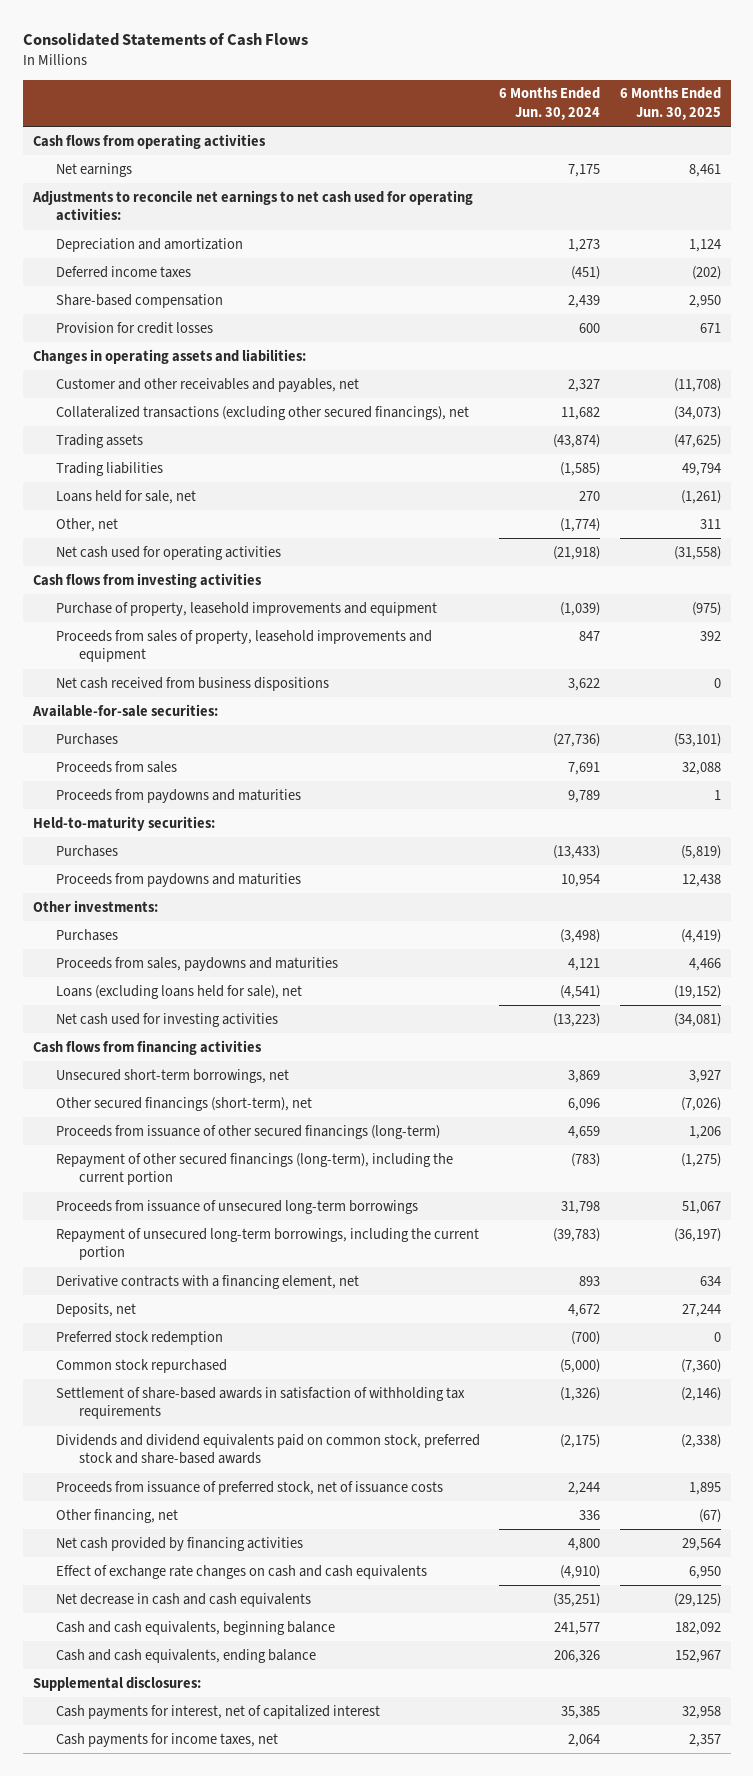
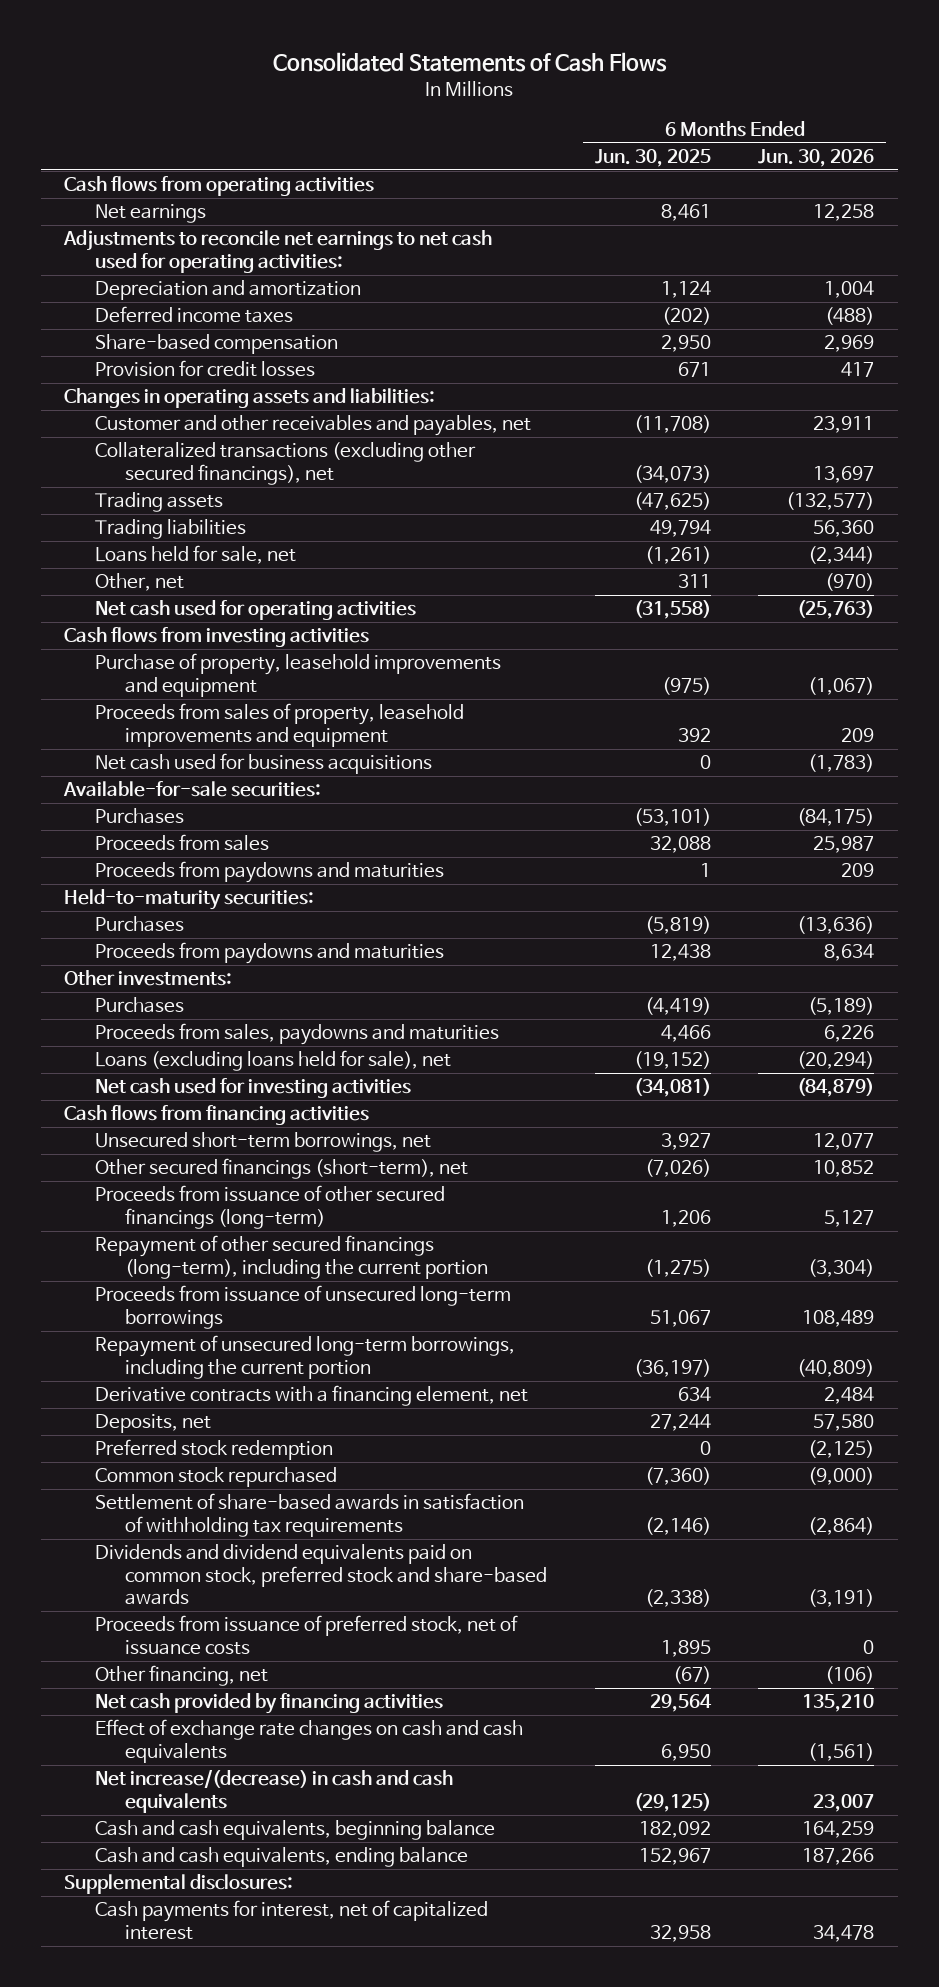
[499,87,601,120] 6 Months Ended Jun. 30, 2024 -> none
none -> [758,148,875,167] Jun. 30, 2026
[55,676,329,691] Net cash received from business dispositions -> [94,753,432,775] Net cash used for business acquisitions
[55,1592,311,1607] Net decrease in cash and cash equivalents -> [94,1769,453,1813] Net increase/(decrease) in cash and cash equivalents
[55,1732,278,1747] Cash payments for income taxes, net -> none

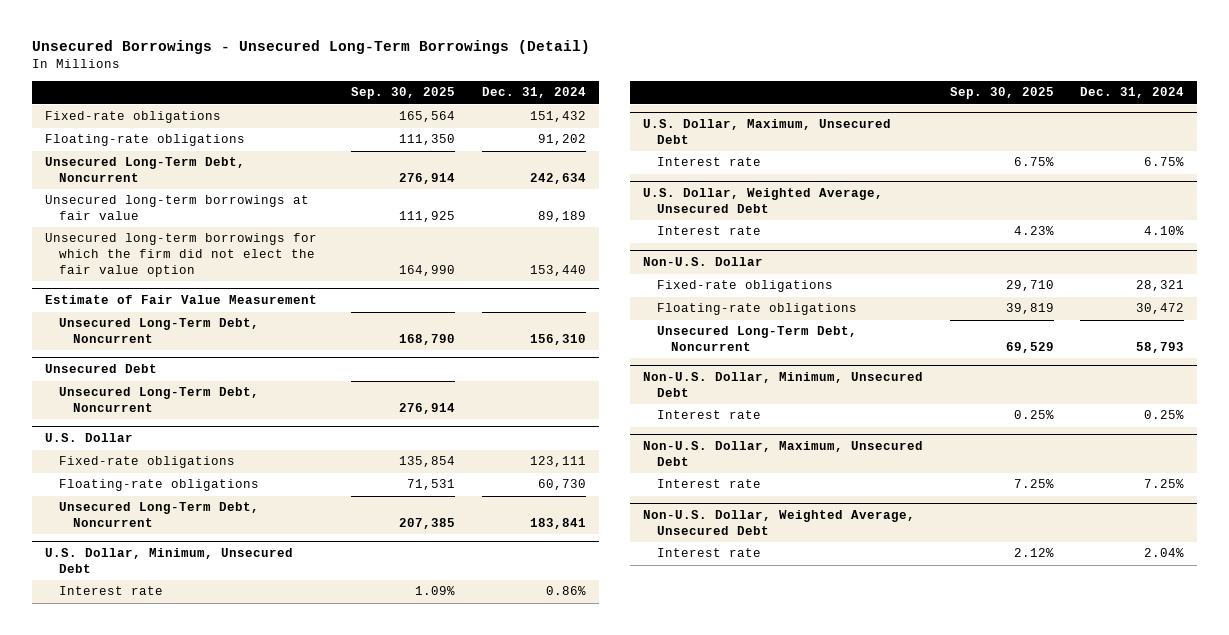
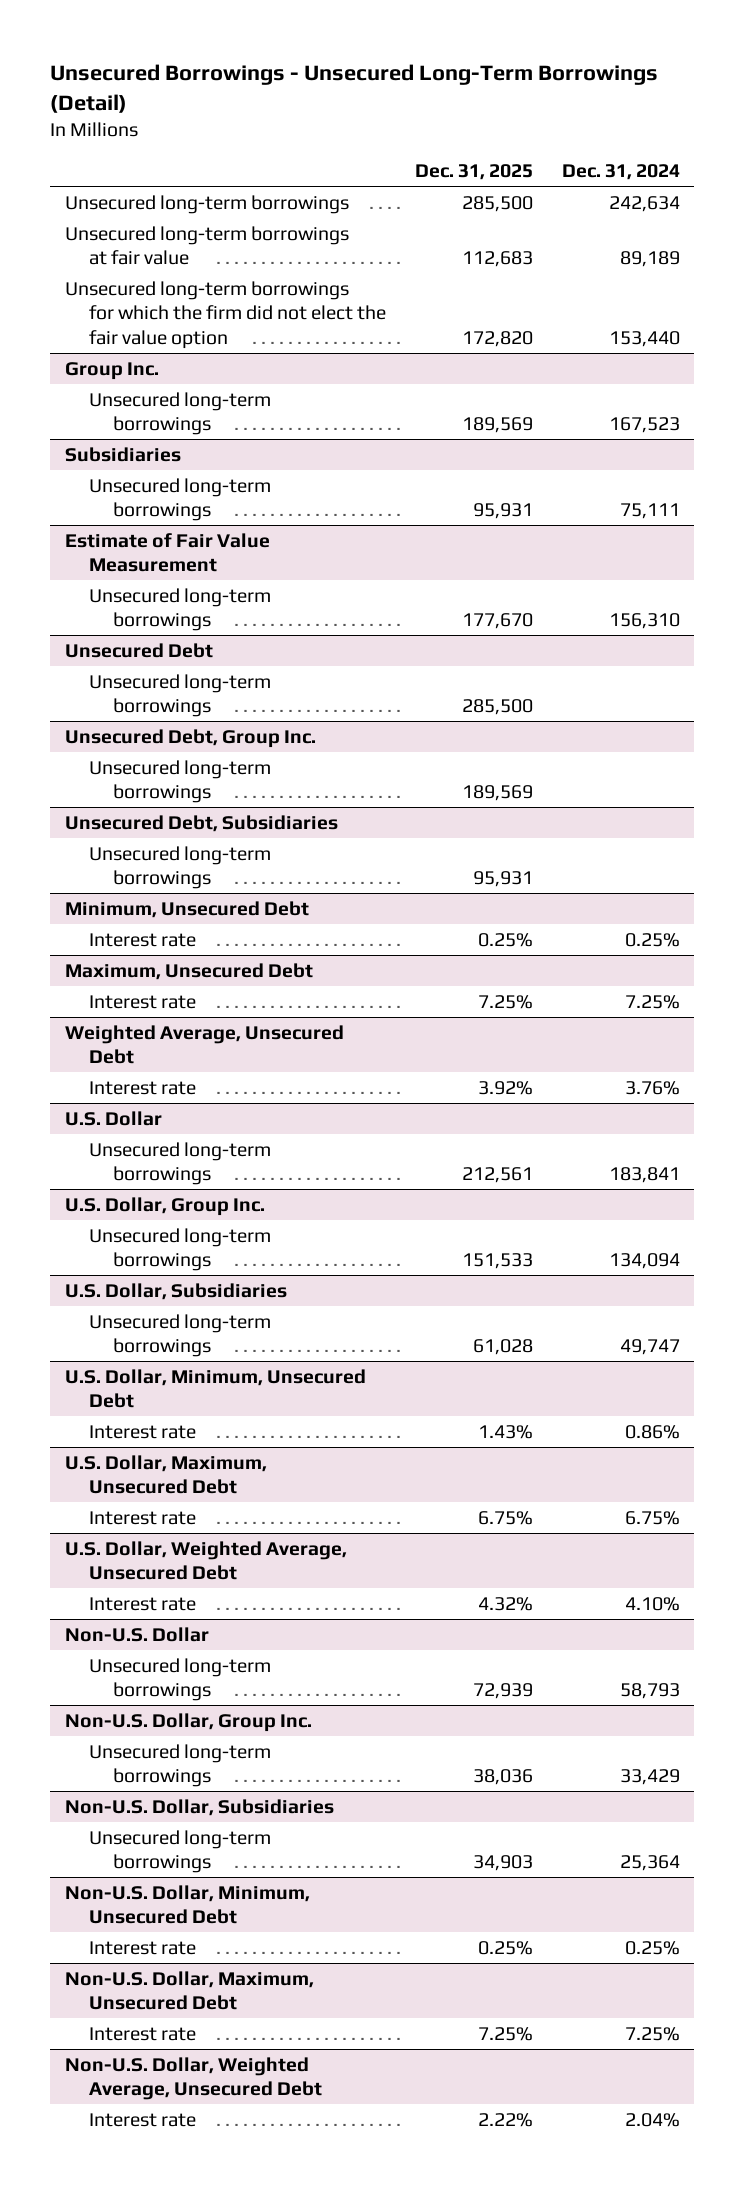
[351,87,456,100] Sep. 30, 2025 -> none
none -> [414,164,533,181] Dec. 31, 2025
[45,111,222,124] Fixed-rate obligations -> none
[45,134,246,147] Floating-rate obligations -> none
[45,157,246,183] Unsecured Long-Term Debt, Noncurrent -> [64,194,349,214] Unsecured long-term borrowings
none -> [64,361,159,380] Group Inc.
none -> [89,391,272,436] Unsecured long-term borrowings
none -> [64,446,181,462] Subsidiaries
none -> [89,477,272,522] Unsecured long-term borrowings
[59,318,260,344] Unsecured Long-Term Debt, Noncurrent -> [89,587,272,632] Unsecured long-term borrowings
[59,387,260,413] Unsecured Long-Term Debt, Noncurrent -> [89,673,272,718] Unsecured long-term borrowings
none -> [64,728,316,748] Unsecured Debt, Group Inc.
none -> [89,759,272,804] Unsecured long-term borrowings
none -> [64,814,338,832] Unsecured Debt, Subsidiaries
none -> [89,845,272,890] Unsecured long-term borrowings
none -> [64,900,309,918] Minimum, Unsecured Debt
none -> [89,932,197,947] Interest rate
none -> [64,962,313,980] Maximum, Unsecured Debt
none -> [89,994,197,1009] Interest rate
none -> [64,1024,344,1065] Weighted Average, Unsecured Debt
none -> [89,1080,197,1095] Interest rate
[59,456,236,469] Fixed-rate obligations -> none
[59,479,260,492] Floating-rate obligations -> none
[59,502,260,528] Unsecured Long-Term Debt, Noncurrent -> [89,1141,272,1186] Unsecured long-term borrowings
none -> [64,1196,265,1216] U.S. Dollar, Group Inc.
none -> [89,1227,272,1272] Unsecured long-term borrowings
none -> [64,1282,287,1300] U.S. Dollar, Subsidiaries
none -> [89,1313,272,1358] Unsecured long-term borrowings
[657,280,834,293] Fixed-rate obligations -> none
[657,303,858,316] Floating-rate obligations -> none
[657,326,858,352] Unsecured Long-Term Debt, Noncurrent -> [89,1657,272,1702] Unsecured long-term borrowings
none -> [64,1712,312,1732] Non-U.S. Dollar, Group Inc.
none -> [89,1743,272,1788] Unsecured long-term borrowings
none -> [64,1798,334,1816] Non-U.S. Dollar, Subsidiaries
none -> [89,1829,272,1874] Unsecured long-term borrowings

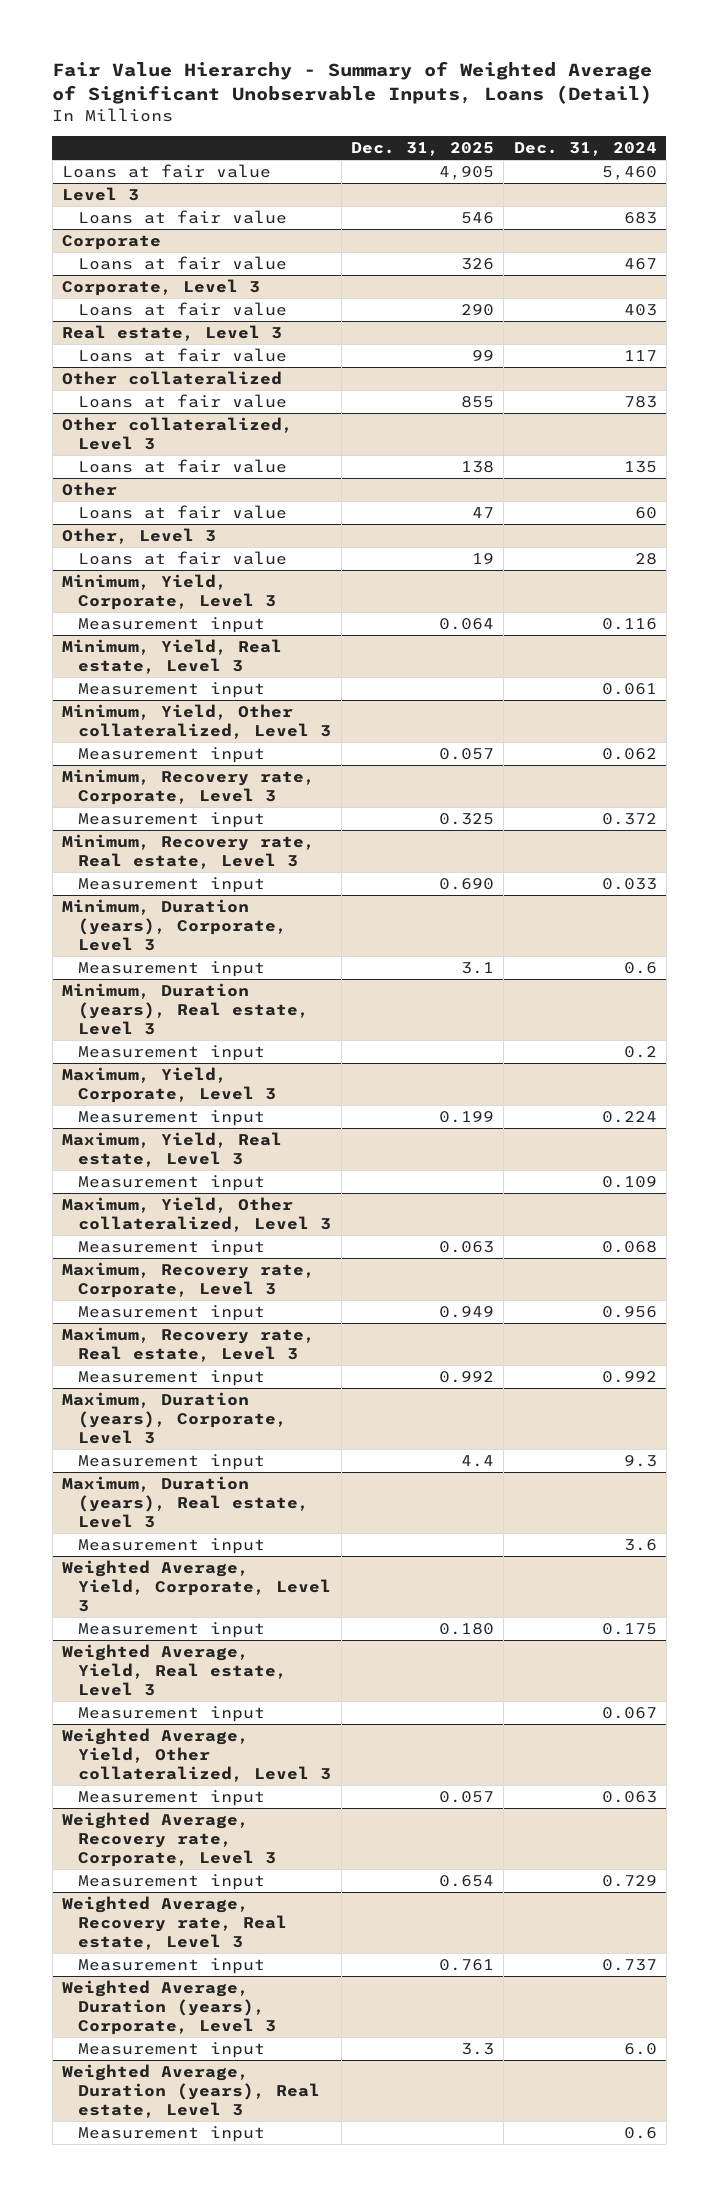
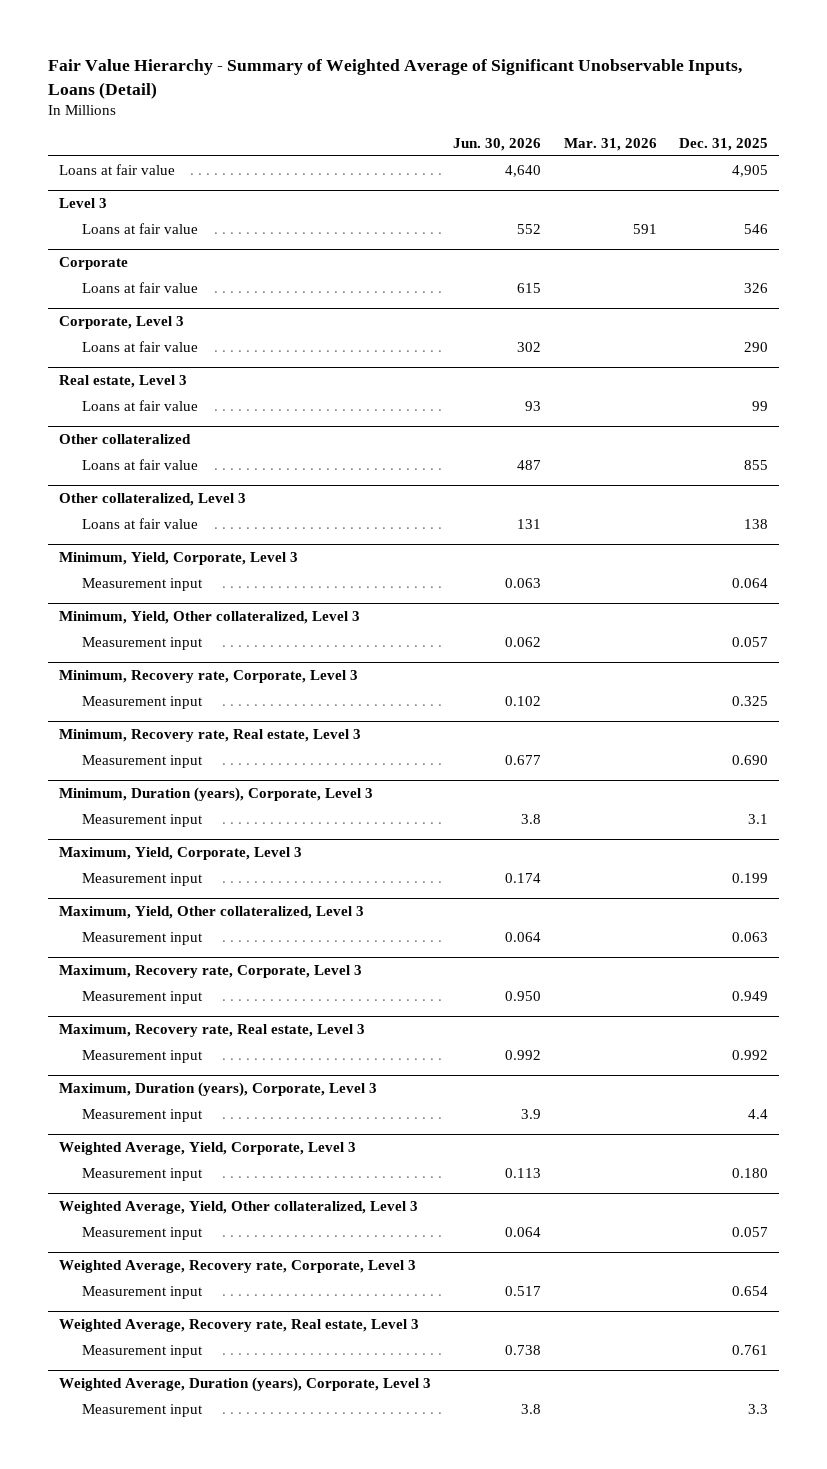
[513,142,657,157] Dec. 31, 2024 -> none
none -> [453,137,542,151] Jun. 30, 2026
none -> [563,137,657,151] Mar. 31, 2026
[61,482,117,497] Other -> none
[78,505,288,520] Loans at fair value -> none
[61,528,216,545] Other, Level 3 -> none
[78,551,288,566] Loans at fair value -> none
[61,639,282,674] Minimum, Yield, Real estate, Level 3 -> none
[78,682,266,699] Measurement input -> none
[61,983,310,1035] Minimum, Duration (years), Real estate, Level 3 -> none
[78,1045,266,1062] Measurement input -> none
[61,1132,282,1167] Maximum, Yield, Real estate, Level 3 -> none
[78,1175,266,1192] Measurement input -> none
[61,1476,310,1528] Maximum, Duration (years), Real estate, Level 3 -> none
[78,1538,266,1555] Measurement input -> none
[61,1644,288,1696] Weighted Average, Yield, Real estate, Level 3 -> none
[78,1706,266,1723] Measurement input -> none
[61,2064,321,2118] Weighted Average, Duration (years), Real estate, Level 3 -> none
[78,2126,266,2143] Measurement input -> none

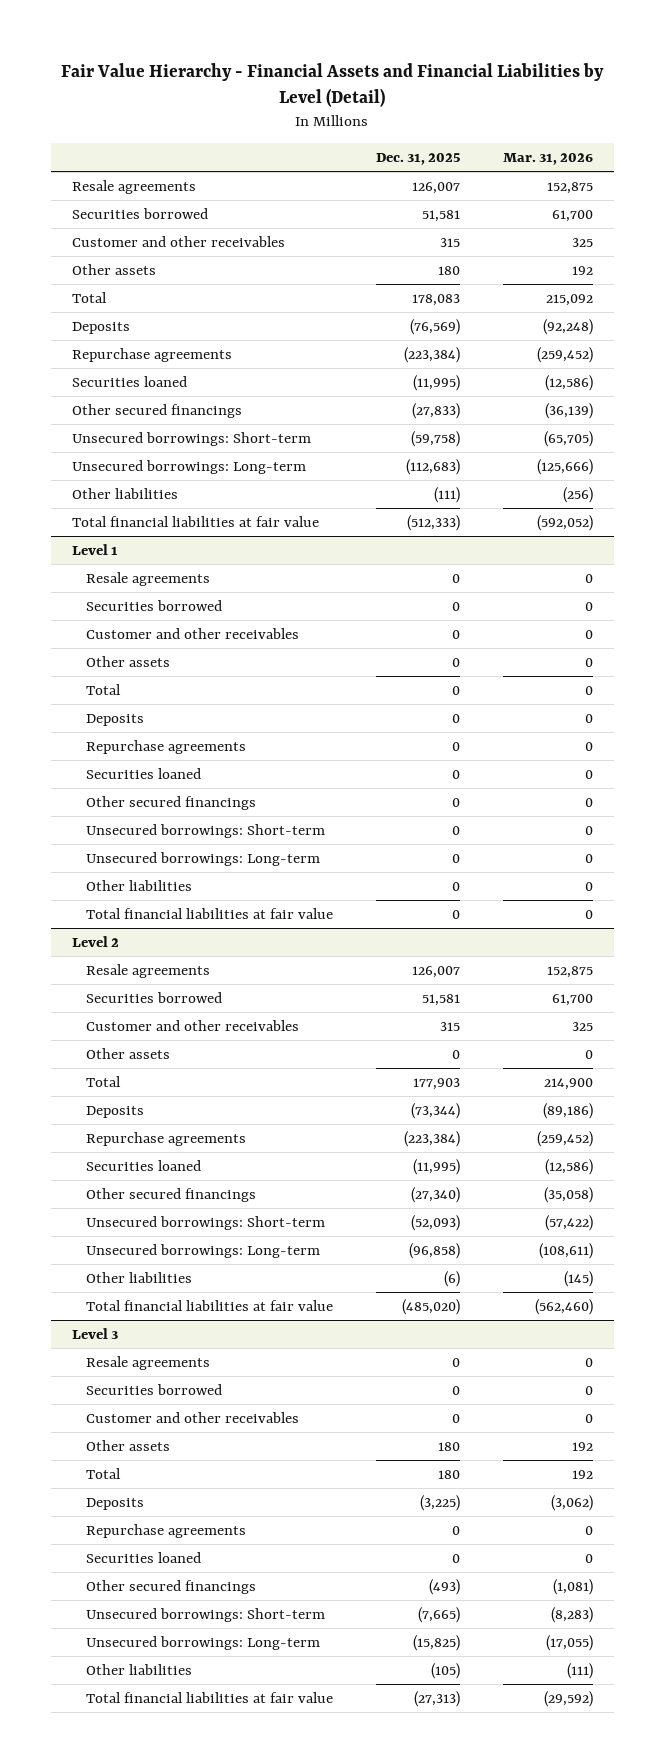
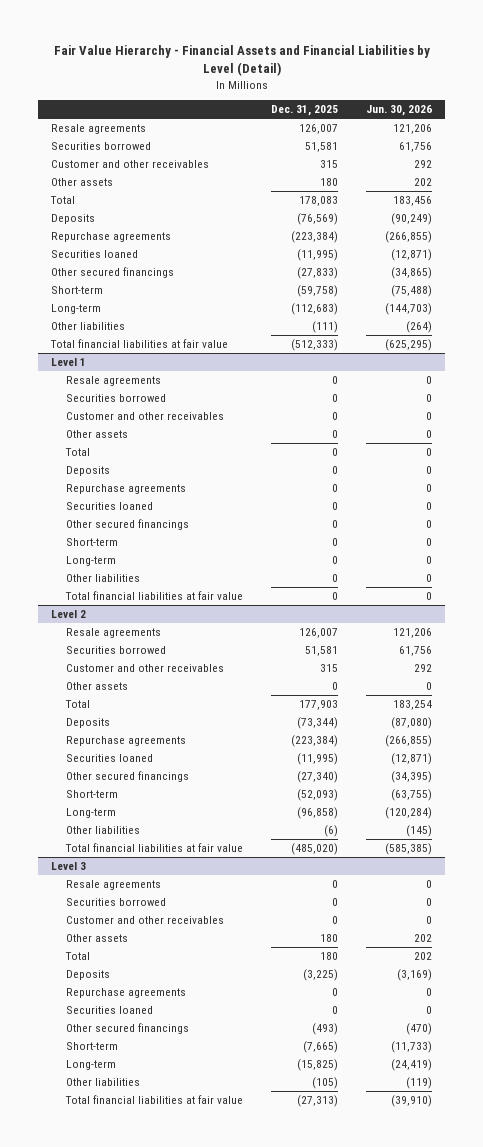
[502,152,593,165] Mar. 31, 2026 -> none
none -> [365,105,432,117] Jun. 30, 2026
[71,431,311,446] Unsecured borrowings: Short-term -> [51,285,104,294] Short-term
[71,459,306,474] Unsecured borrowings: Long-term -> [51,303,102,314] Long-term
[86,823,326,838] Unsecured borrowings: Short-term -> [66,537,119,546] Short-term
[86,851,321,866] Unsecured borrowings: Long-term -> [66,555,117,566] Long-term
[86,1215,326,1230] Unsecured borrowings: Short-term -> [66,789,119,798] Short-term
[86,1243,321,1258] Unsecured borrowings: Long-term -> [66,807,117,818] Long-term
[86,1607,326,1622] Unsecured borrowings: Short-term -> [66,1041,119,1050] Short-term
[86,1635,321,1650] Unsecured borrowings: Long-term -> [66,1059,117,1070] Long-term

